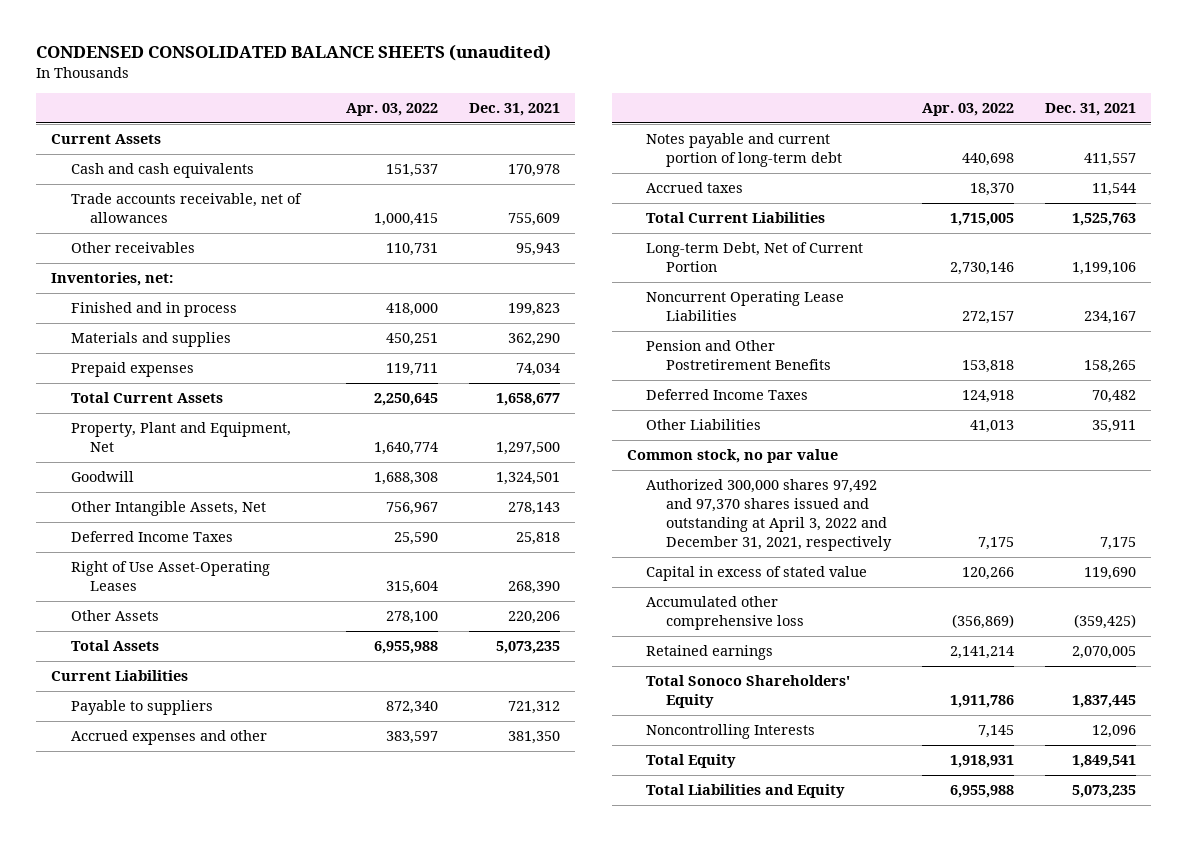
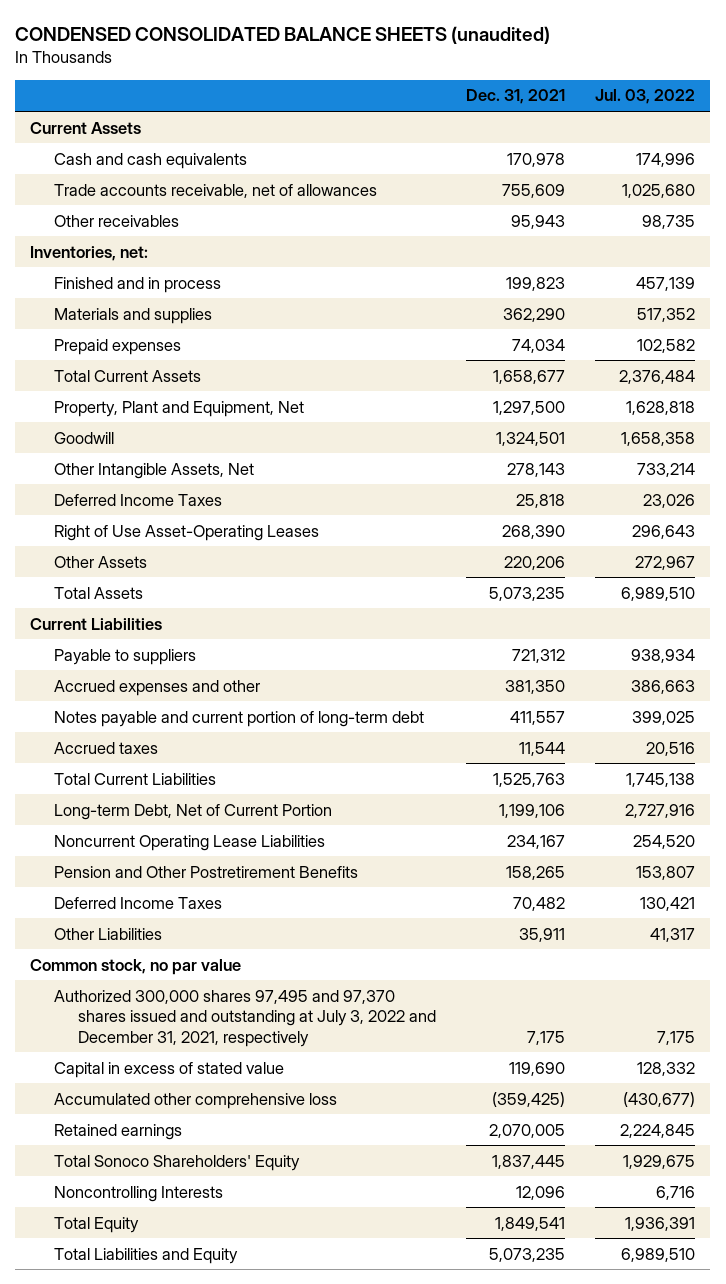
[345,102,438,116] Apr. 03, 2022 -> none
none -> [595,89,696,105] Jul. 03, 2022
[646,479,892,552] Authorized 300,000 shares 97,492 and 97,370 shares issued and outstanding at April 3, 2022 and December 31, 2021, respectively -> [54,989,437,1047] Authorized 300,000 shares 97,495 and 97,370 shares issued and outstanding at July 3, 2022 and December 31, 2021, respectively

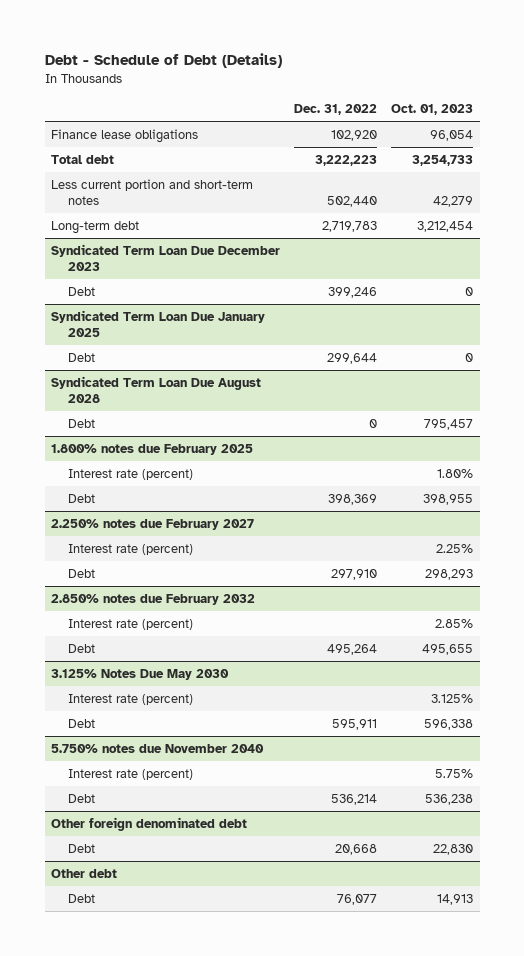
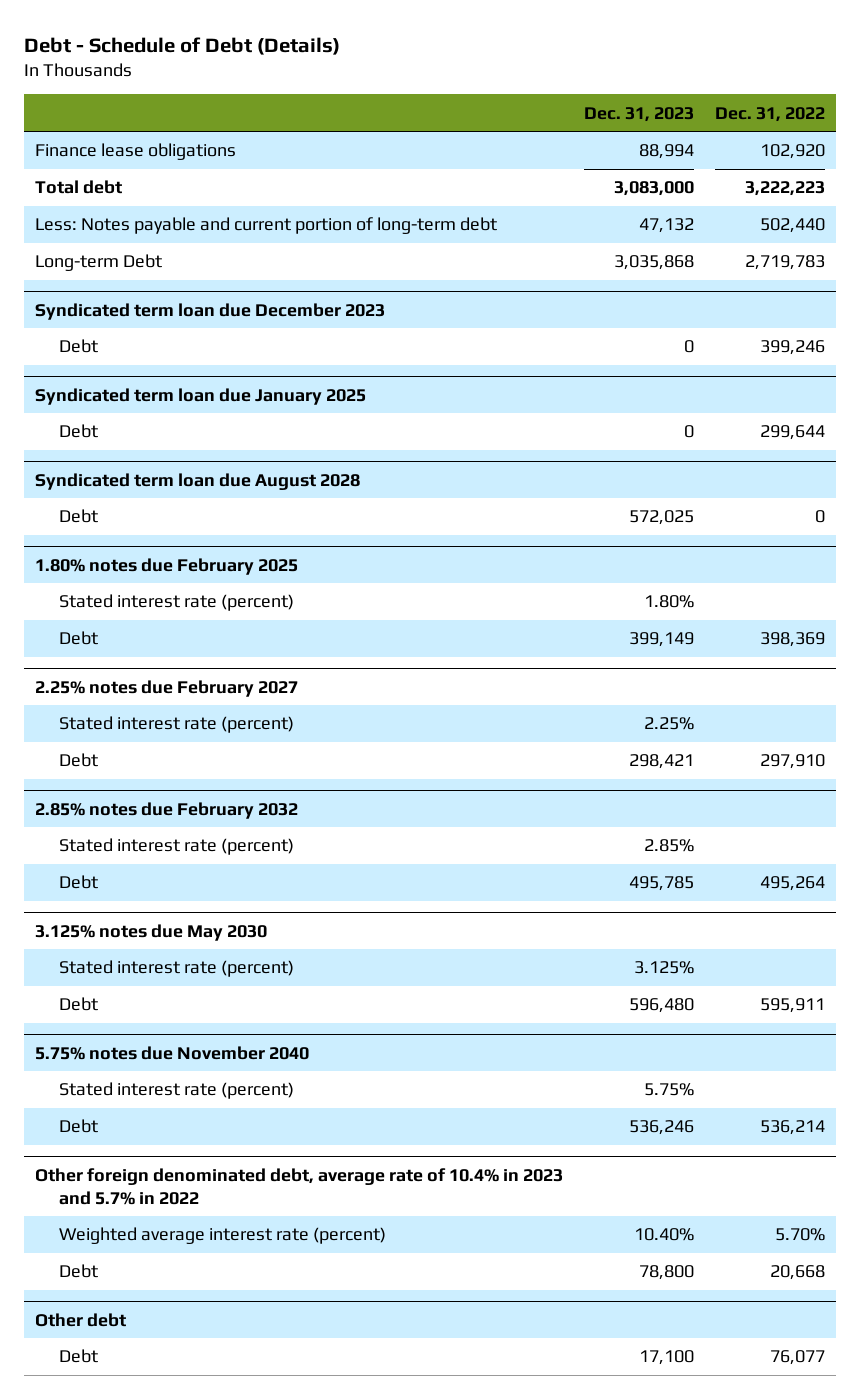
[390,103,473,115] Oct. 01, 2023 -> none
none -> [583,106,694,122] Dec. 31, 2023
[51,179,254,206] Less current portion and short-term notes -> [34,217,497,235] Less: Notes payable and current portion of long-term debt
[51,221,140,235] Long-term debt -> [34,254,162,272] Long-term Debt
[51,244,281,272] Syndicated Term Loan Due December 2023 -> [34,302,385,320] Syndicated term loan due December 2023
[51,310,266,338] Syndicated Term Loan Due January 2025 -> [34,387,366,405] Syndicated term loan due January 2025
[51,376,262,404] Syndicated Term Loan Due August 2028 -> [34,472,360,490] Syndicated term loan due August 2028
[51,444,254,456] 1.800% notes due February 2025 -> [34,557,298,575] 1.80% notes due February 2025
[67,469,193,481] Interest rate (percent) -> [58,594,294,612] Stated interest rate (percent)
[51,519,255,531] 2.250% notes due February 2027 -> [34,679,298,697] 2.25% notes due February 2027
[67,544,193,556] Interest rate (percent) -> [58,716,294,734] Stated interest rate (percent)
[51,594,256,606] 2.850% notes due February 2032 -> [34,801,298,819] 2.85% notes due February 2032
[67,619,193,631] Interest rate (percent) -> [58,838,294,856] Stated interest rate (percent)
[51,669,230,681] 3.125% Notes Due May 2030 -> [34,923,267,941] 3.125% notes due May 2030
[67,694,193,706] Interest rate (percent) -> [58,960,294,978] Stated interest rate (percent)
[51,744,265,754] 5.750% notes due November 2040 -> [34,1045,309,1060] 5.75% notes due November 2040
[67,769,193,781] Interest rate (percent) -> [58,1082,294,1100] Stated interest rate (percent)
[51,817,248,832] Other foreign denominated debt -> none
none -> [34,1167,563,1205] Other foreign denominated debt, average rate of 10.4% in 2023 and 5.7% in 2022
none -> [58,1227,386,1245] Weighted average interest rate (percent)

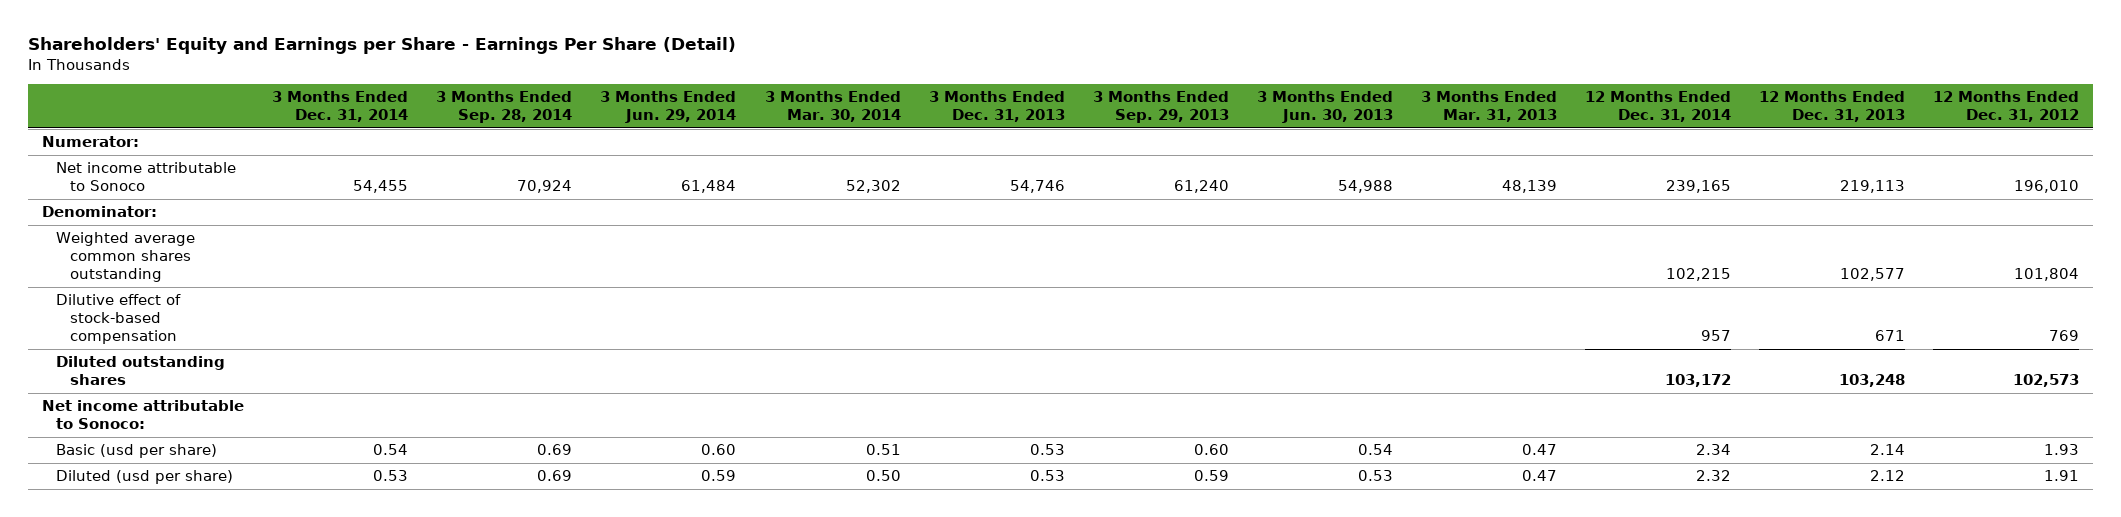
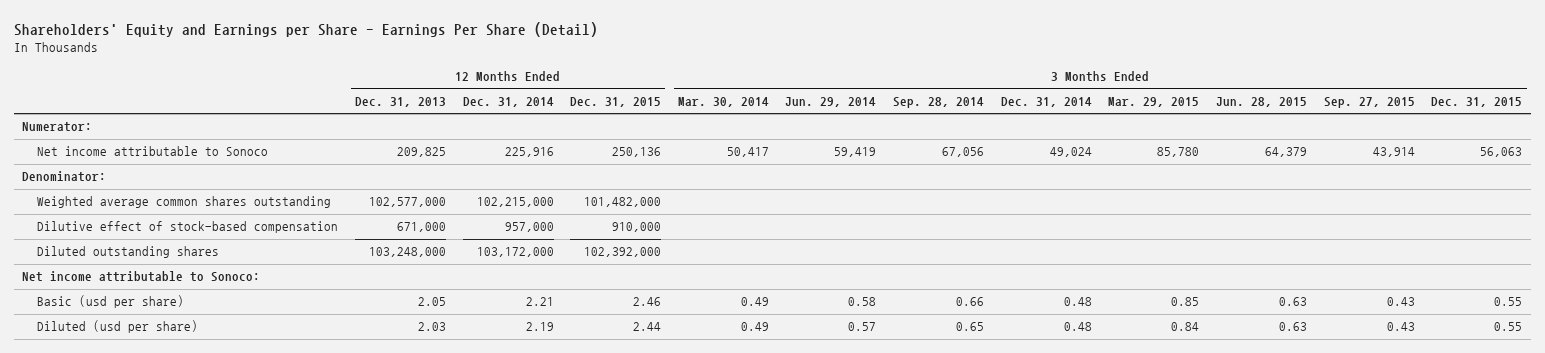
[928,91,1065,122] 3 Months Ended Dec. 31, 2013 -> none
[1092,91,1229,123] 3 Months Ended Sep. 29, 2013 -> none
[1256,91,1393,123] 3 Months Ended Jun. 30, 2013 -> none
[1420,91,1557,122] 3 Months Ended Mar. 31, 2013 -> none
[1932,91,2079,122] 12 Months Ended Dec. 31, 2012 -> none
none -> [570,96,662,107] Dec. 31, 2015
none -> [1108,96,1200,107] Mar. 29, 2015
none -> [1216,96,1308,107] Jun. 28, 2015
none -> [1323,96,1415,108] Sep. 27, 2015
none -> [1431,96,1523,107] Dec. 31, 2015
[353,179,409,193] 54,455 -> [1049,147,1092,158] 49,024
[517,179,573,193] 70,924 -> [942,147,985,158] 67,056
[681,179,737,193] 61,484 -> [834,147,877,158] 59,419
[845,179,901,193] 52,302 -> [726,147,769,158] 50,417
[1665,179,1731,193] 239,165 -> [504,147,554,158] 225,916
[1839,179,1905,193] 219,113 -> [396,147,446,158] 209,825
[1665,267,1731,281] 102,215 -> [476,197,554,208] 102,215,000
[1839,267,1905,281] 102,577 -> [368,197,446,208] 102,577,000
[1700,329,1731,341] 957 -> [504,222,554,233] 957,000
[1874,329,1905,341] 671 -> [396,222,446,233] 671,000
[1664,373,1731,387] 103,172 -> [476,247,554,258] 103,172,000
[1838,373,1905,387] 103,248 -> [368,247,446,258] 103,248,000
[373,444,409,456] 0.54 -> [1063,297,1092,307] 0.48
[537,444,573,456] 0.69 -> [956,297,985,307] 0.66
[701,444,737,456] 0.60 -> [848,297,877,307] 0.58
[865,444,901,456] 0.51 -> [740,297,769,307] 0.49
[1695,444,1731,456] 2.34 -> [525,297,554,307] 2.21
[1869,444,1905,456] 2.14 -> [417,297,446,307] 2.05
[373,470,409,482] 0.53 -> [1063,322,1092,332] 0.48
[537,470,573,482] 0.69 -> [956,322,985,332] 0.65
[701,470,737,482] 0.59 -> [848,322,877,332] 0.57
[865,470,901,482] 0.50 -> [740,322,769,332] 0.49
[1695,470,1731,482] 2.32 -> [525,322,554,332] 2.19
[1869,470,1905,482] 2.12 -> [417,322,446,332] 2.03

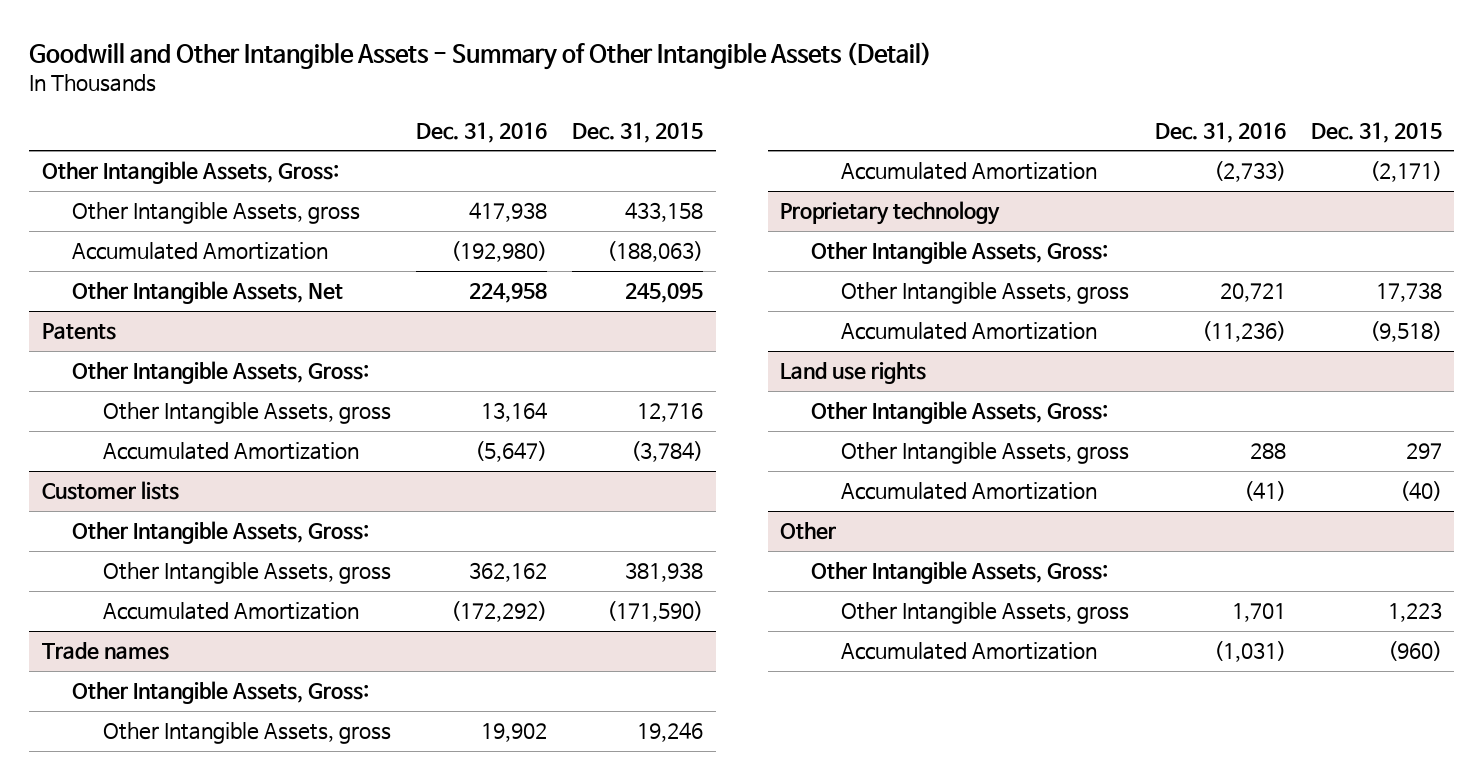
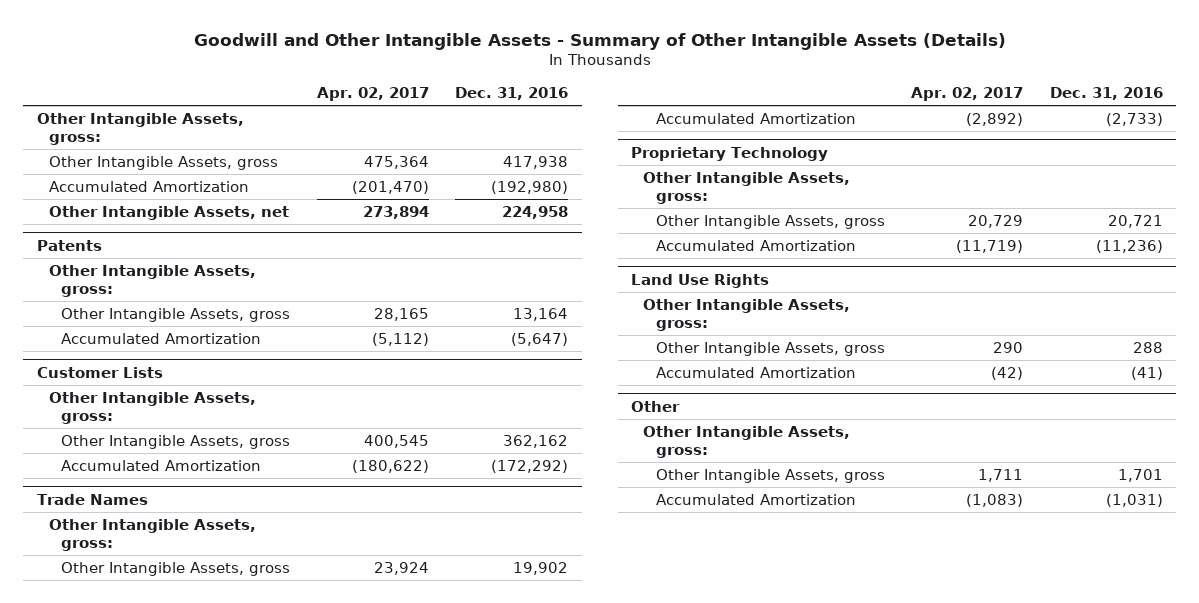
[29,41,933,70] Goodwill and Other Intangible Assets - Summary of Other Intangible Assets (Detail) -> [193,32,1006,50] Goodwill and Other Intangible Assets - Summary of Other Intangible Assets (Details)
[572,121,704,143] Dec. 31, 2015 -> none
none -> [316,86,429,101] Apr. 02, 2017
[41,161,339,185] Other Intangible Assets, Gross: -> [36,112,244,145] Other Intangible Assets, gross:
[72,281,344,305] Other Intangible Assets, Net -> [48,205,289,220] Other Intangible Assets, net
[72,361,370,385] Other Intangible Assets, Gross: -> [48,264,256,297] Other Intangible Assets, gross:
[41,481,179,501] Customer lists -> [36,366,163,378] Customer Lists
[72,521,370,545] Other Intangible Assets, Gross: -> [48,391,256,424] Other Intangible Assets, gross:
[41,642,169,661] Trade names -> [36,493,148,505] Trade Names
[72,681,370,705] Other Intangible Assets, Gross: -> [48,518,256,551] Other Intangible Assets, gross:
[780,201,1001,226] Proprietary technology -> [631,146,829,161] Proprietary Technology
[810,241,1108,265] Other Intangible Assets, Gross: -> [643,171,851,204] Other Intangible Assets, gross:
[780,362,927,385] Land use rights -> [631,273,770,288] Land Use Rights
[810,401,1108,425] Other Intangible Assets, Gross: -> [643,298,851,331] Other Intangible Assets, gross:
[810,561,1108,585] Other Intangible Assets, Gross: -> [643,425,851,458] Other Intangible Assets, gross:

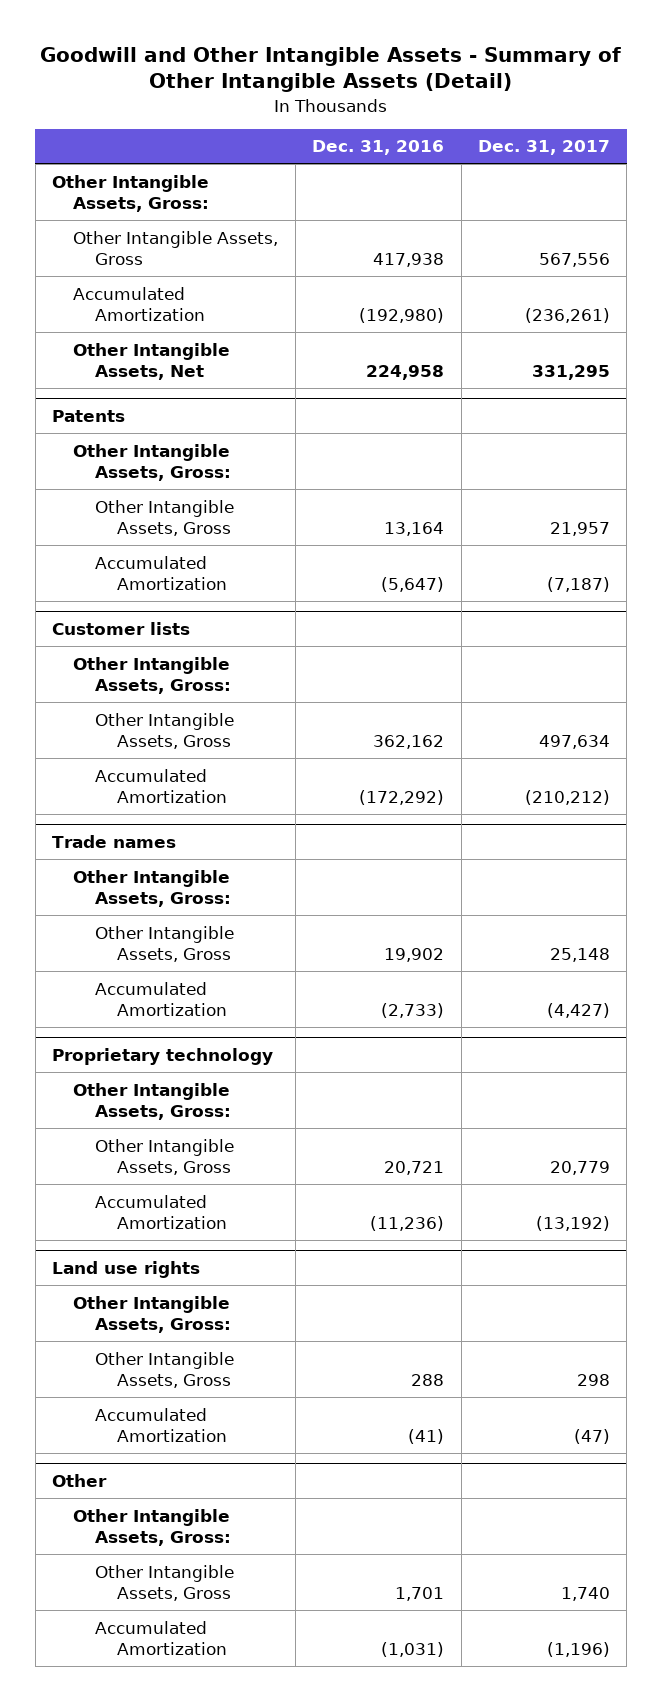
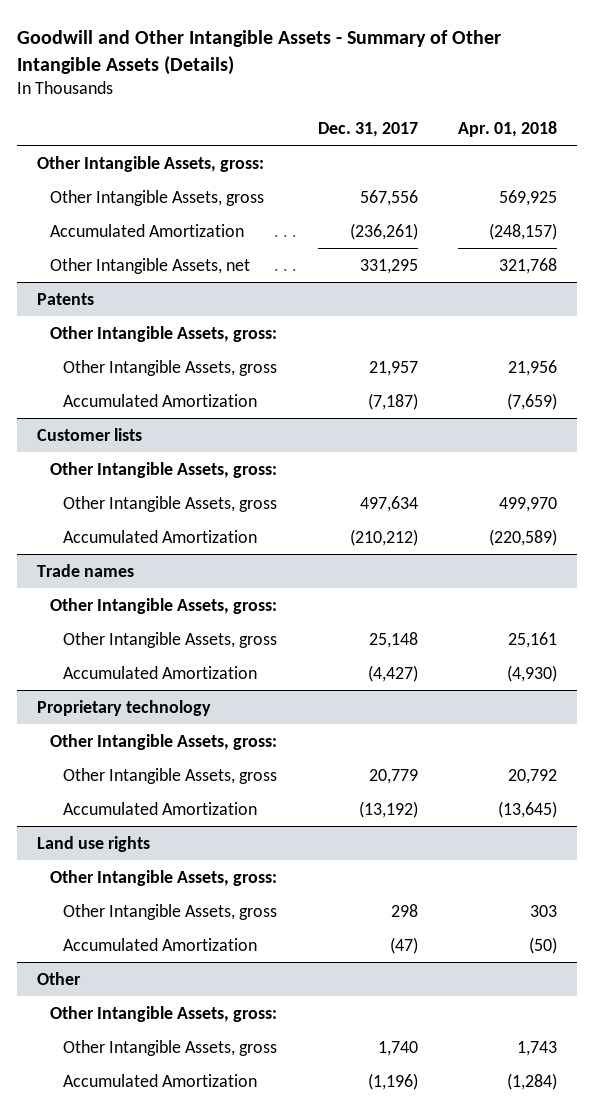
[39,46,621,93] Goodwill and Other Intangible Assets - Summary of Other Intangible Assets (Detail) -> [16,29,501,75] Goodwill and Other Intangible Assets - Summary of Other Intangible Assets (Details)
[312,140,445,156] Dec. 31, 2016 -> none
none -> [458,121,558,138] Apr. 01, 2018
[51,174,210,212] Other Intangible Assets, Gross: -> [36,155,264,172] Other Intangible Assets, gross:
[73,230,279,265] Other Intangible Assets, Gross -> [50,189,265,206] Other Intangible Assets, gross
[73,342,231,380] Other Intangible Assets, Net -> [50,257,251,274] Other Intangible Assets, net
[73,443,232,481] Other Intangible Assets, Gross: -> [50,325,278,342] Other Intangible Assets, gross:
[95,499,235,536] Other Intangible Assets, Gross -> [63,359,278,376] Other Intangible Assets, gross
[73,656,232,694] Other Intangible Assets, Gross: -> [50,461,278,478] Other Intangible Assets, gross:
[95,712,235,749] Other Intangible Assets, Gross -> [63,495,278,512] Other Intangible Assets, gross
[73,869,232,907] Other Intangible Assets, Gross: -> [50,597,278,614] Other Intangible Assets, gross:
[95,925,235,962] Other Intangible Assets, Gross -> [63,631,278,648] Other Intangible Assets, gross
[73,1082,232,1120] Other Intangible Assets, Gross: -> [50,733,278,750] Other Intangible Assets, gross:
[95,1138,235,1175] Other Intangible Assets, Gross -> [63,767,278,784] Other Intangible Assets, gross
[73,1295,232,1333] Other Intangible Assets, Gross: -> [50,869,278,886] Other Intangible Assets, gross:
[95,1351,235,1388] Other Intangible Assets, Gross -> [63,903,278,920] Other Intangible Assets, gross
[73,1508,232,1546] Other Intangible Assets, Gross: -> [50,1005,278,1022] Other Intangible Assets, gross:
[95,1564,235,1601] Other Intangible Assets, Gross -> [63,1039,278,1056] Other Intangible Assets, gross

